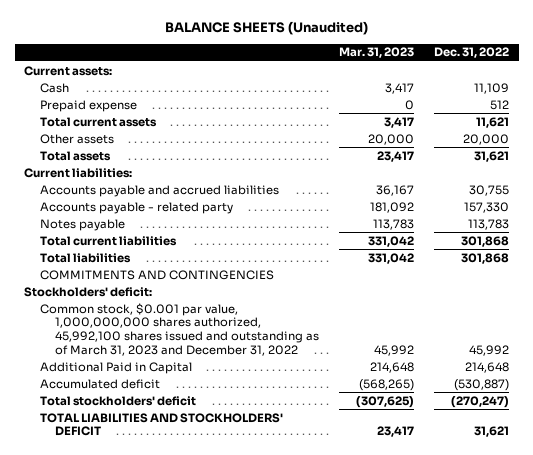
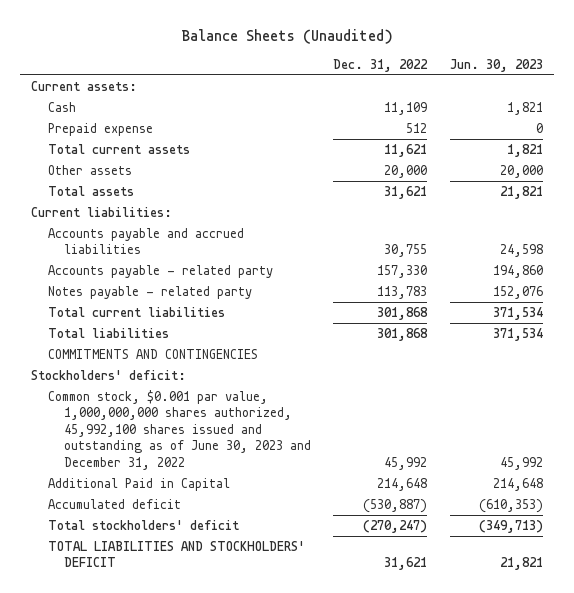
[164,21,368,36] BALANCE SHEETS (Unaudited) -> [181,28,394,44] Balance Sheets (Unaudited)
[338,47,414,59] Mar. 31, 2023 -> none
none -> [449,58,543,72] Jun. 30, 2023
[39,218,125,231] Notes payable -> [47,286,252,300] Notes payable - related party
[39,302,320,356] Common stock, $0.001 par value, 1,000,000,000 shares authorized, 45,992,100 shares issued and outstanding as of March 31, 2023 and December 31, 2022 -> [47,390,311,470] Common stock, $0.001 par value, 1,000,000,000 shares authorized, 45,992,100 shares issued and outstanding as of June 30, 2023 and December 31, 2022

